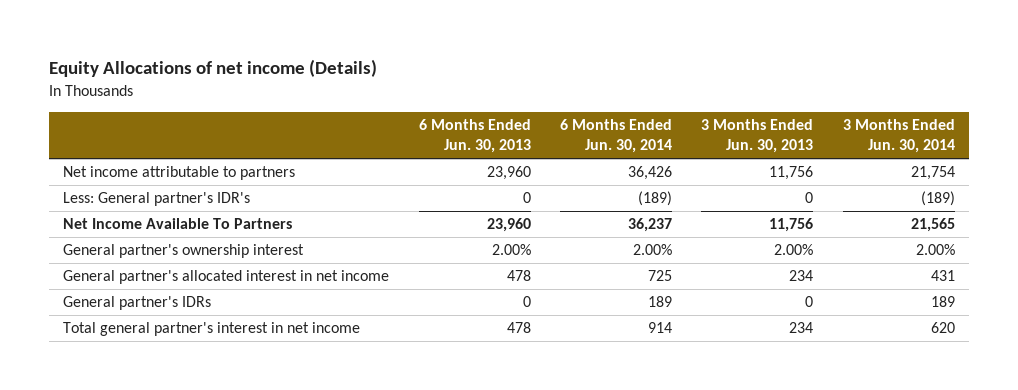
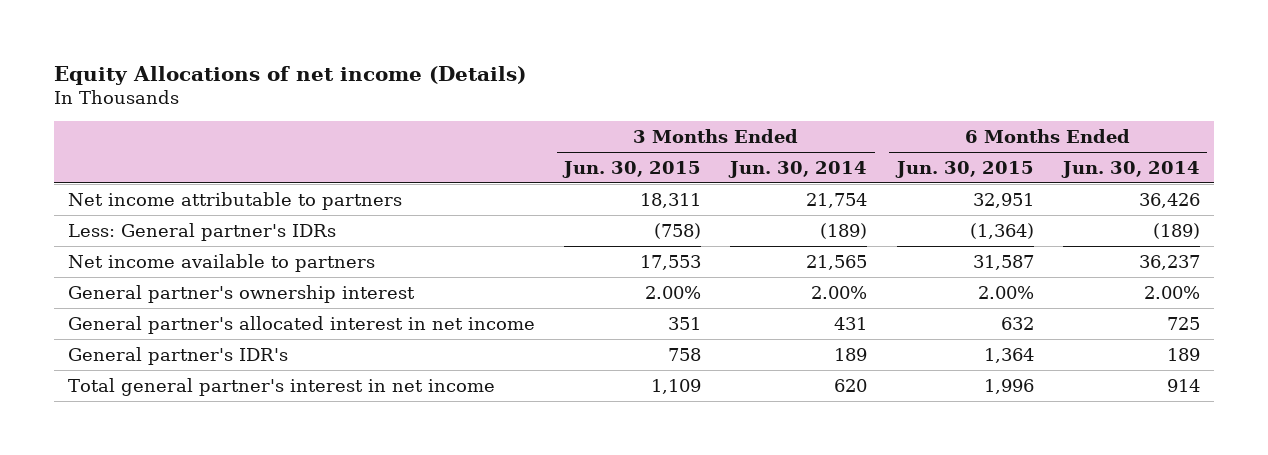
[418,118,531,154] 6 Months Ended Jun. 30, 2013 -> none
[701,118,814,154] 3 Months Ended Jun. 30, 2013 -> none
none -> [562,160,702,178] Jun. 30, 2015
none -> [894,160,1034,178] Jun. 30, 2015
[63,192,251,207] Less: General partner's IDR's -> [68,222,337,241] Less: General partner's IDRs
[63,218,293,230] Net Income Available To Partners -> [68,253,376,272] Net income available to partners
[63,296,212,311] General partner's IDRs -> [68,346,289,365] General partner's IDR's

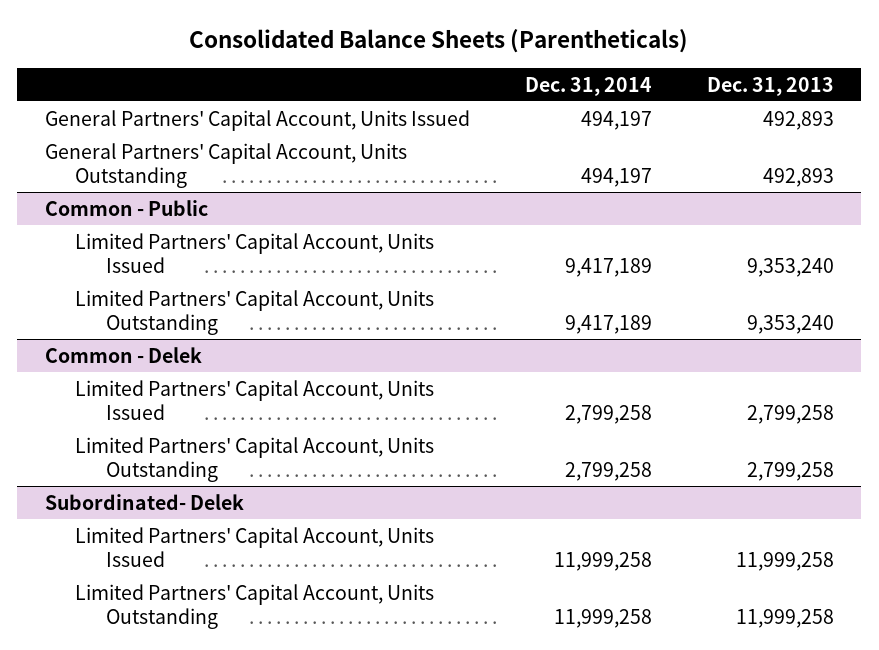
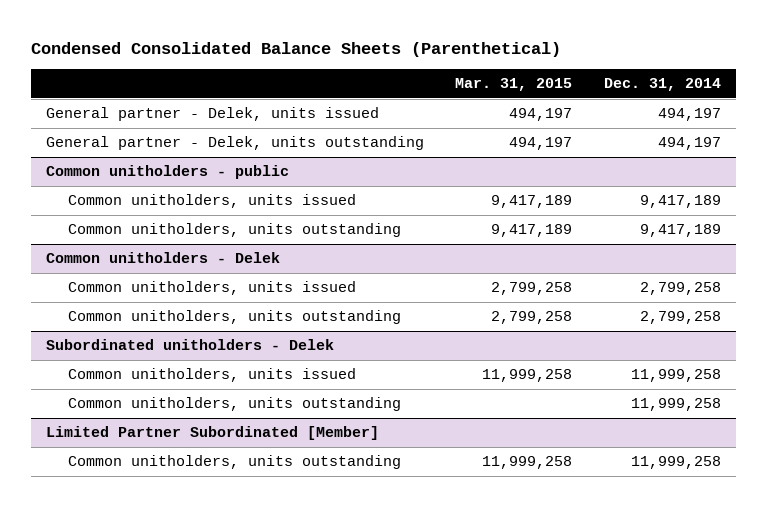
[189,29,689,54] Consolidated Balance Sheets (Parentheticals) -> [30,41,561,57] Condensed Consolidated Balance Sheets (Parenthetical)
[706,76,834,96] Dec. 31, 2013 -> none
none -> [455,78,573,92] Mar. 31, 2015
[44,109,470,131] General Partners' Capital Account, Units Issued -> [46,107,380,122] General partner - Delek, units issued
[44,142,407,188] General Partners' Capital Account, Units Outstanding -> [46,136,425,151] General partner - Delek, units outstanding
[44,199,208,216] Common - Public -> [46,165,290,180] Common unitholders - public
[75,232,435,273] Limited Partners' Capital Account, Units Issued -> [67,194,356,209] Common unitholders, units issued
[75,289,435,335] Limited Partners' Capital Account, Units Outstanding -> [67,223,401,238] Common unitholders, units outstanding
[44,346,202,363] Common - Delek -> [46,252,281,264] Common unitholders - Delek
[75,379,435,420] Limited Partners' Capital Account, Units Issued -> [67,281,356,296] Common unitholders, units issued
[75,436,435,482] Limited Partners' Capital Account, Units Outstanding -> [67,310,401,325] Common unitholders, units outstanding
[44,493,244,510] Subordinated- Delek -> [46,339,335,351] Subordinated unitholders - Delek
[75,526,435,567] Limited Partners' Capital Account, Units Issued -> [67,368,356,383] Common unitholders, units issued
[75,583,435,629] Limited Partners' Capital Account, Units Outstanding -> [67,397,401,412] Common unitholders, units outstanding
none -> [46,426,380,441] Limited Partner Subordinated [Member]
none -> [67,455,401,470] Common unitholders, units outstanding

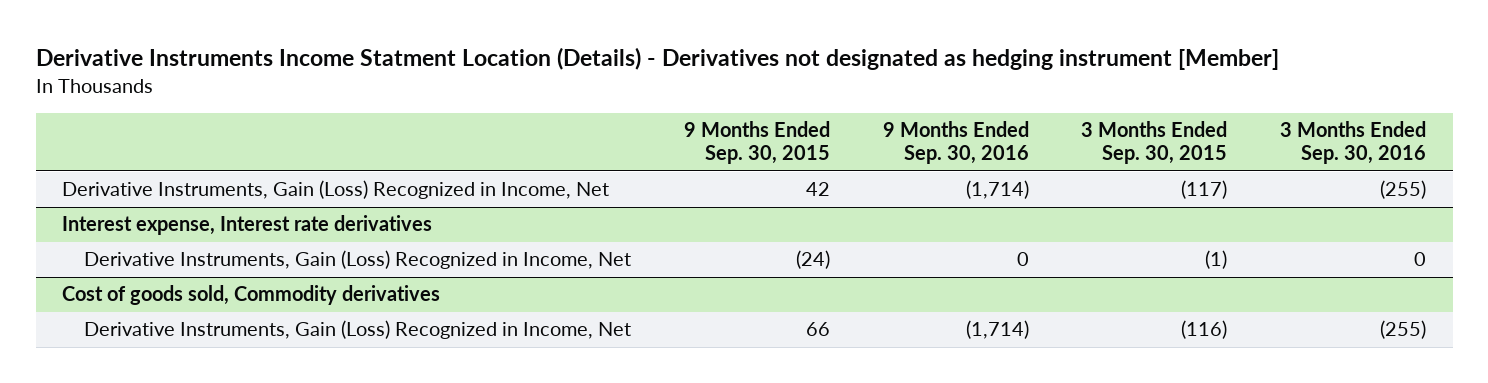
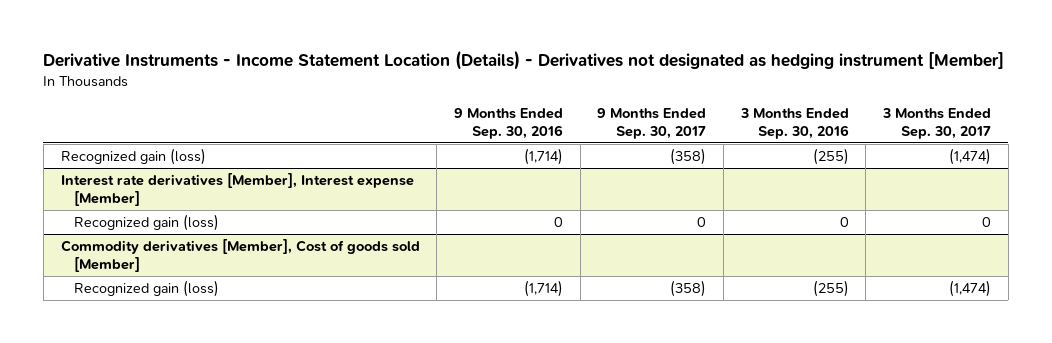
[35,47,1279,71] Derivative Instruments Income Statment Location (Details) - Derivatives not designated as hedging instrument [Member] -> [43,50,1005,71] Derivative Instruments - Income Statement Location (Details) - Derivatives not designated as hedging instrument [Member]
[683,121,830,165] 9 Months Ended Sep. 30, 2015 -> none
[1081,121,1228,165] 3 Months Ended Sep. 30, 2015 -> none
none -> [597,107,707,139] 9 Months Ended Sep. 30, 2017
none -> [882,107,992,139] 3 Months Ended Sep. 30, 2017
[62,180,610,200] Derivative Instruments, Gain (Loss) Recognized in Income, Net -> [60,147,206,165] Recognized gain (loss)
[62,215,433,236] Interest expense, Interest rate derivatives -> [60,172,414,207] Interest rate derivatives [Member], Interest expense [Member]
[84,250,632,270] Derivative Instruments, Gain (Loss) Recognized in Income, Net -> [73,213,219,231] Recognized gain (loss)
[62,285,441,306] Cost of goods sold, Commodity derivatives -> [60,238,420,273] Commodity derivatives [Member], Cost of goods sold [Member]
[84,320,632,340] Derivative Instruments, Gain (Loss) Recognized in Income, Net -> [73,279,219,297] Recognized gain (loss)

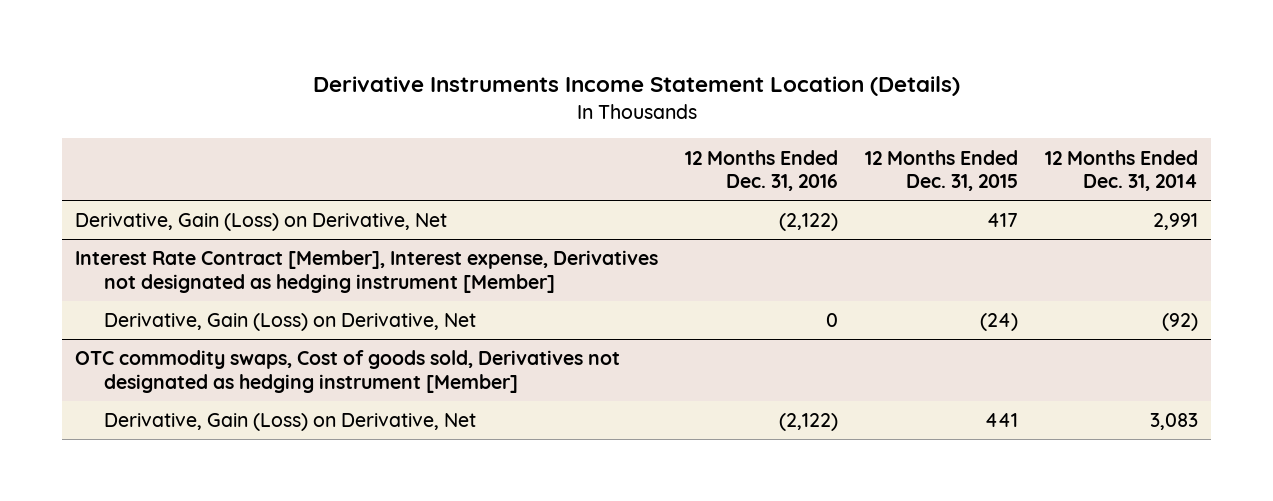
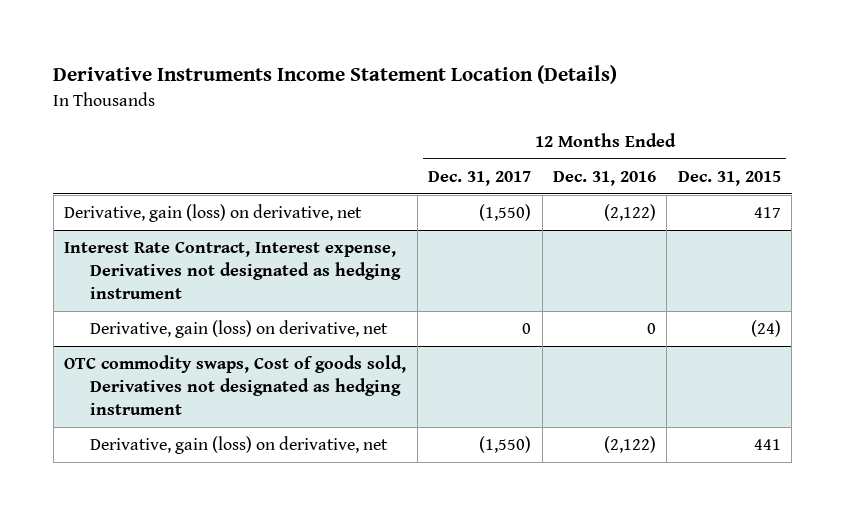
[1044,149,1198,192] 12 Months Ended Dec. 31, 2014 -> none
none -> [428,170,532,186] Dec. 31, 2017
[75,213,448,232] Derivative, Gain (Loss) on Derivative, Net -> [64,204,363,223] Derivative, gain (loss) on derivative, net
[75,250,659,293] Interest Rate Contract [Member], Interest expense, Derivatives not designated as hedging instrument [Member] -> [64,242,401,300] Interest Rate Contract, Interest expense, Derivatives not designated as hedging instrument
[103,313,476,332] Derivative, Gain (Loss) on Derivative, Net -> [89,320,388,339] Derivative, gain (loss) on derivative, net
[75,350,621,393] OTC commodity swaps, Cost of goods sold, Derivatives not designated as hedging instrument [Member] -> [64,355,407,416] OTC commodity swaps, Cost of goods sold, Derivatives not designated as hedging instrument
[103,413,476,432] Derivative, Gain (Loss) on Derivative, Net -> [89,436,388,455] Derivative, gain (loss) on derivative, net

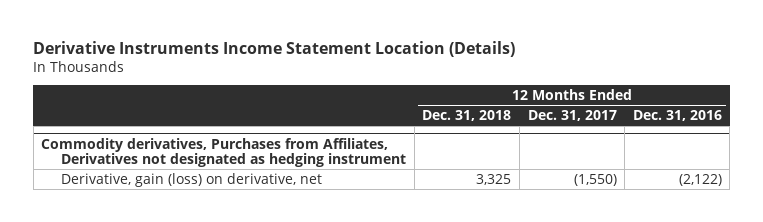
[677,170,781,186] Dec. 31, 2015 -> none
none -> [422,109,512,121] Dec. 31, 2018
[64,204,363,223] Derivative, gain (loss) on derivative, net -> none
[64,242,401,300] Interest Rate Contract, Interest expense, Derivatives not designated as hedging instrument -> none
[89,320,388,339] Derivative, gain (loss) on derivative, net -> none
[64,355,407,416] OTC commodity swaps, Cost of goods sold, Derivatives not designated as hedging instrument -> none
none -> [41,137,407,168] Commodity derivatives, Purchases from Affiliates, Derivatives not designated as hedging instrument

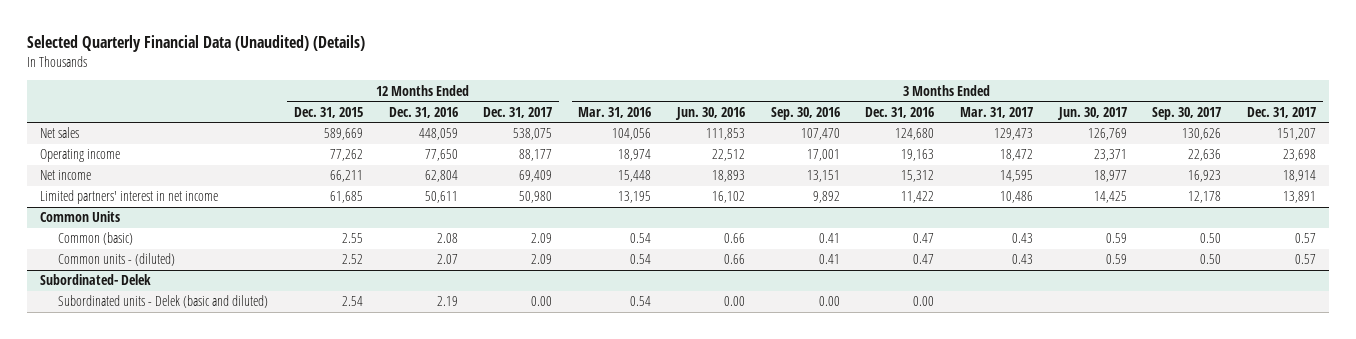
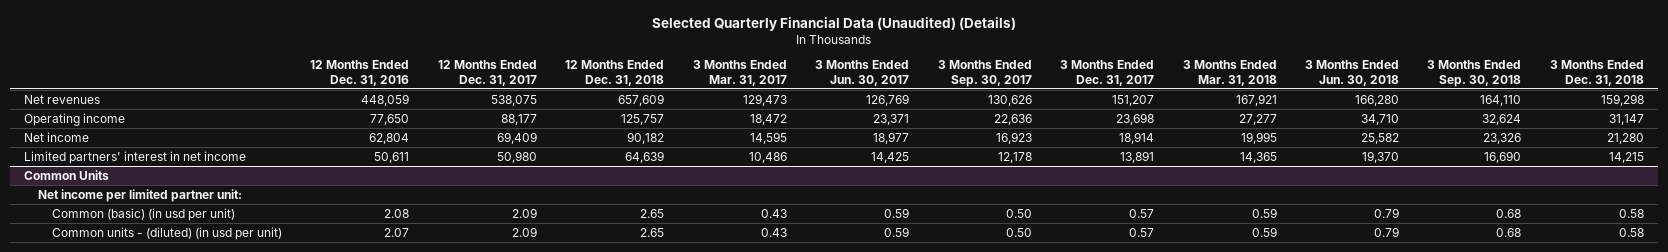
[293,106,363,118] Dec. 31, 2015 -> none
[578,106,652,118] Mar. 31, 2016 -> none
[674,106,745,120] Jun. 30, 2016 -> none
[770,106,840,120] Sep. 30, 2016 -> none
[865,106,935,118] Dec. 31, 2016 -> none
none -> [565,60,665,86] 12 Months Ended Dec. 31, 2018
none -> [1182,60,1277,86] 3 Months Ended Mar. 31, 2018
none -> [1304,60,1399,86] 3 Months Ended Jun. 30, 2018
none -> [1427,60,1522,87] 3 Months Ended Sep. 30, 2018
none -> [1549,60,1644,86] 3 Months Ended Dec. 31, 2018
[40,127,80,139] Net sales -> [24,94,101,104] Net revenues
[40,274,152,286] Subordinated- Delek -> none
[58,295,269,309] Subordinated units - Delek (basic and diluted) -> none
none -> [37,188,242,202] Net income per limited partner unit:
[58,232,134,246] Common (basic) -> [51,207,235,221] Common (basic) (in usd per unit)
[58,253,176,267] Common units - (diluted) -> [51,226,282,240] Common units - (diluted) (in usd per unit)

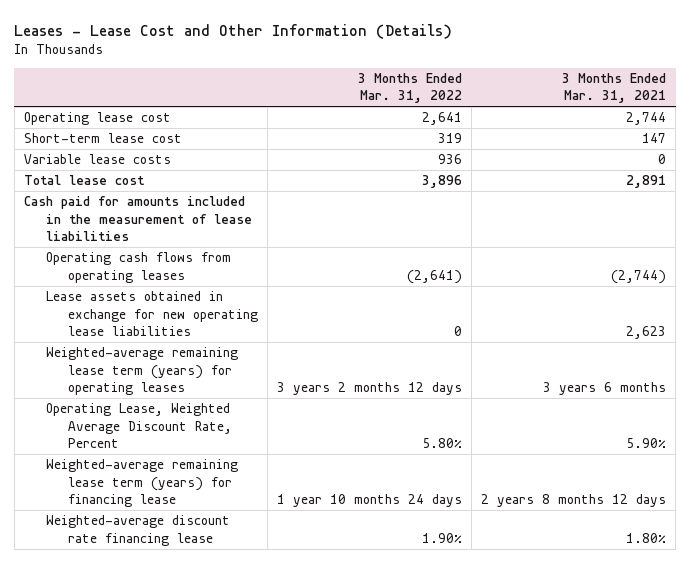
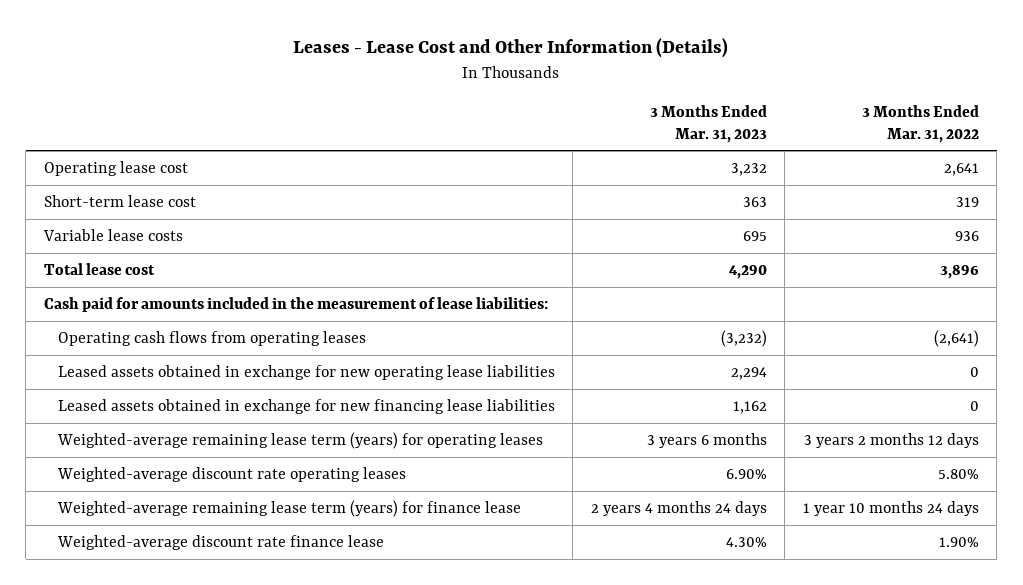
[562,72,667,104] 3 Months Ended Mar. 31, 2021 -> none
none -> [649,105,767,143] 3 Months Ended Mar. 31, 2023
[24,196,252,242] Cash paid for amounts included in the measurement of lease liabilities -> [43,296,548,312] Cash paid for amounts included in the measurement of lease liabilities:
[45,291,258,337] Lease assets obtained in exchange for new operating lease liabilities -> [57,364,555,380] Leased assets obtained in exchange for new operating lease liabilities
none -> [57,398,555,414] Leased assets obtained in exchange for new financing lease liabilities
[45,403,232,449] Operating Lease, Weighted Average Discount Rate, Percent -> [56,466,406,482] Weighted-average discount rate operating leases
[45,459,238,508] Weighted-average remaining lease term (years) for financing lease -> [56,499,521,517] Weighted-average remaining lease term (years) for finance lease
[45,515,230,546] Weighted-average discount rate financing lease -> [56,534,384,550] Weighted-average discount rate finance lease

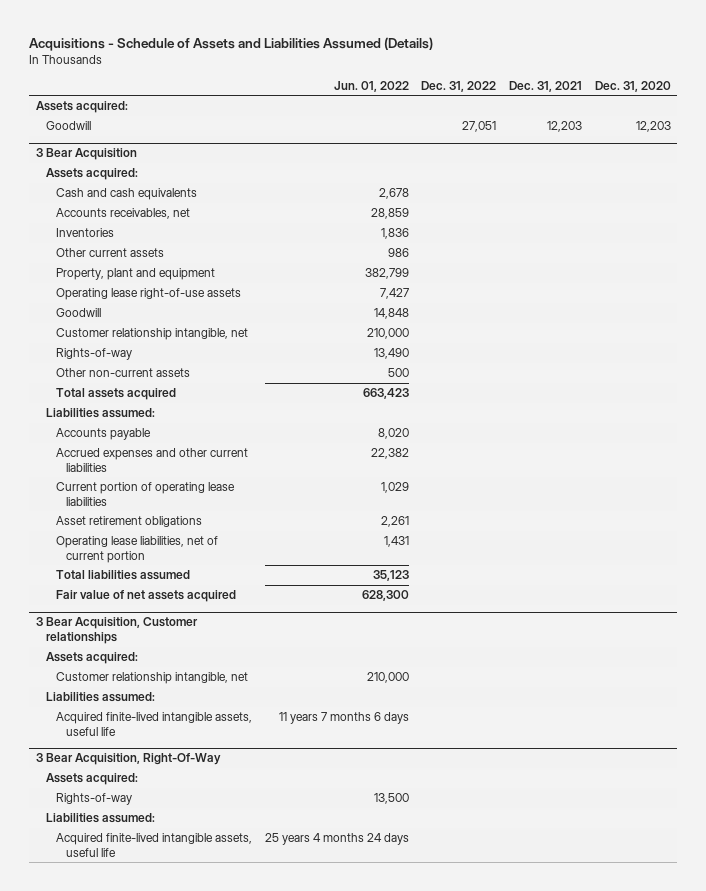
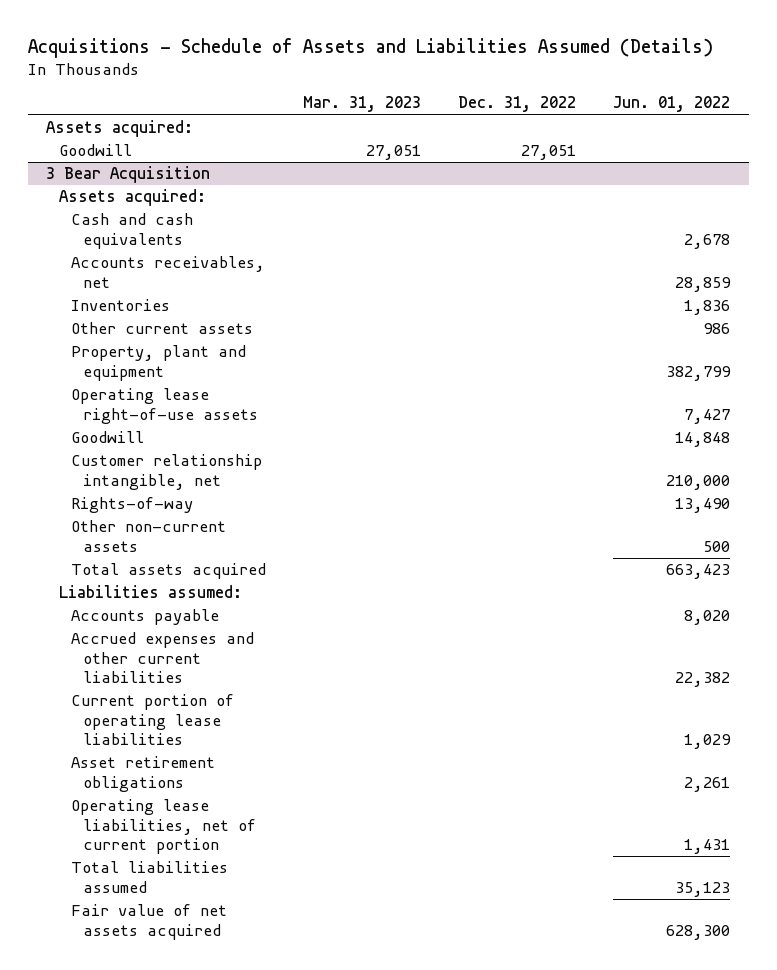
[509,80,583,92] Dec. 31, 2021 -> none
[594,80,671,92] Dec. 31, 2020 -> none
none -> [302,96,421,113] Mar. 31, 2023
[35,617,198,644] 3 Bear Acquisition, Customer relationships -> none
[45,652,138,665] Assets acquired: -> none
[56,672,249,685] Customer relationship intangible, net -> none
[45,692,155,703] Liabilities assumed: -> none
[56,712,253,736] Acquired finite-lived intangible assets, useful life -> none
[35,753,221,766] 3 Bear Acquisition, Right-Of-Way -> none
[45,773,138,786] Assets acquired: -> none
[56,793,133,806] Rights-of-way -> none
[45,813,155,824] Liabilities assumed: -> none
[56,833,253,857] Acquired finite-lived intangible assets, useful life -> none

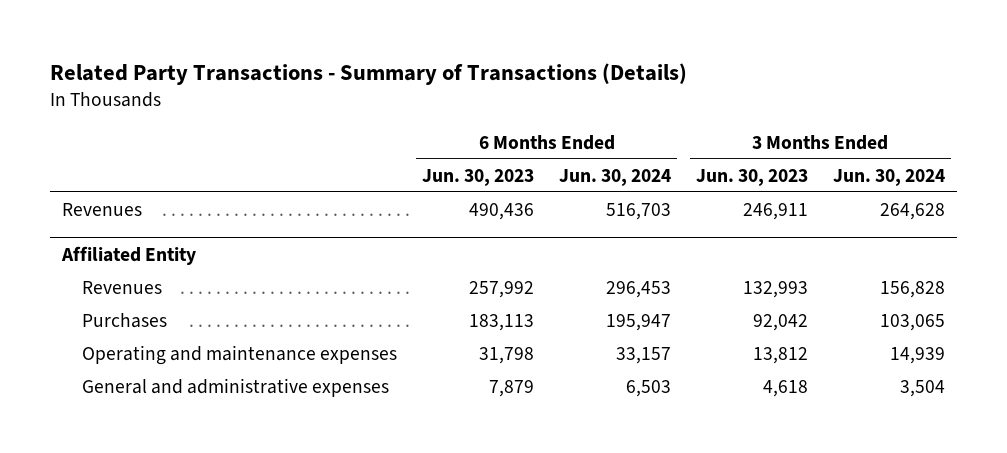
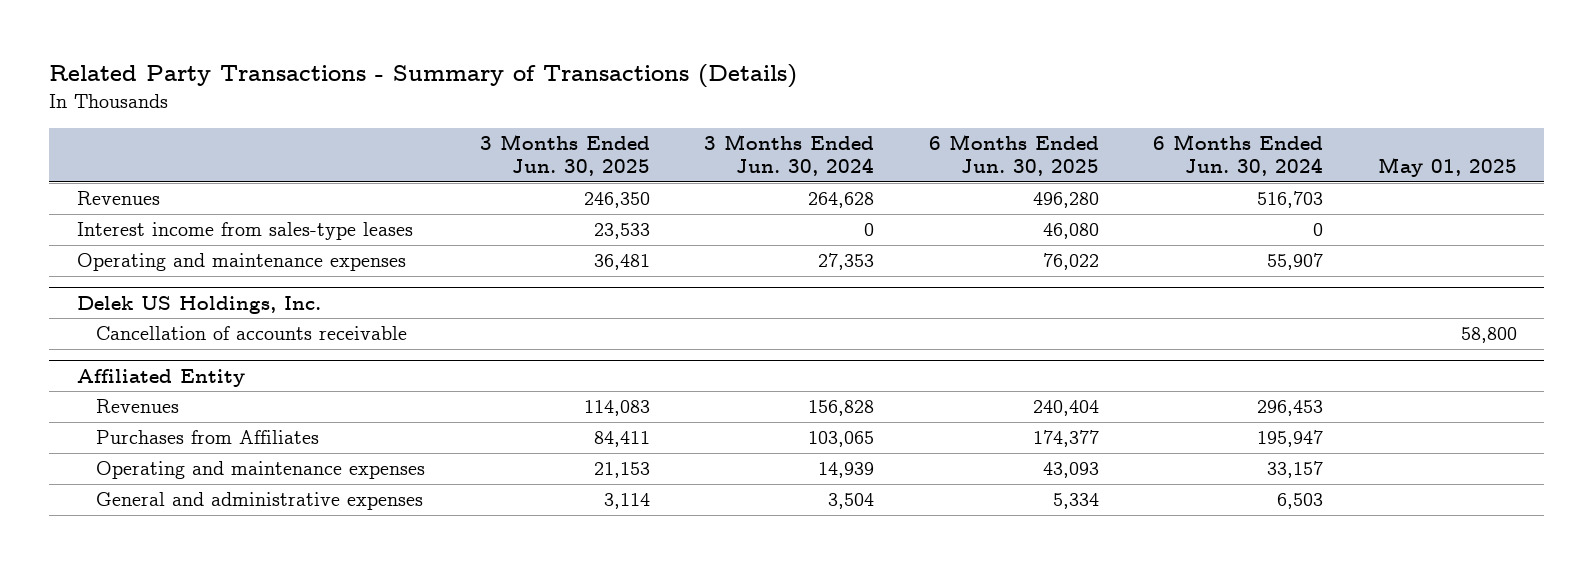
[422,168,535,186] Jun. 30, 2023 -> none
[696,168,809,186] Jun. 30, 2023 -> none
none -> [479,133,650,177] 3 Months Ended Jun. 30, 2025
none -> [928,133,1099,177] 6 Months Ended Jun. 30, 2025
none -> [1378,157,1518,178] May 01, 2025
none -> [76,222,413,241] Interest income from sales-type leases
none -> [76,253,406,272] Operating and maintenance expenses
none -> [76,295,321,314] Delek US Holdings, Inc.
none -> [96,326,408,341] Cancellation of accounts receivable
[82,312,168,328] Purchases -> [96,430,320,445] Purchases from Affiliates

